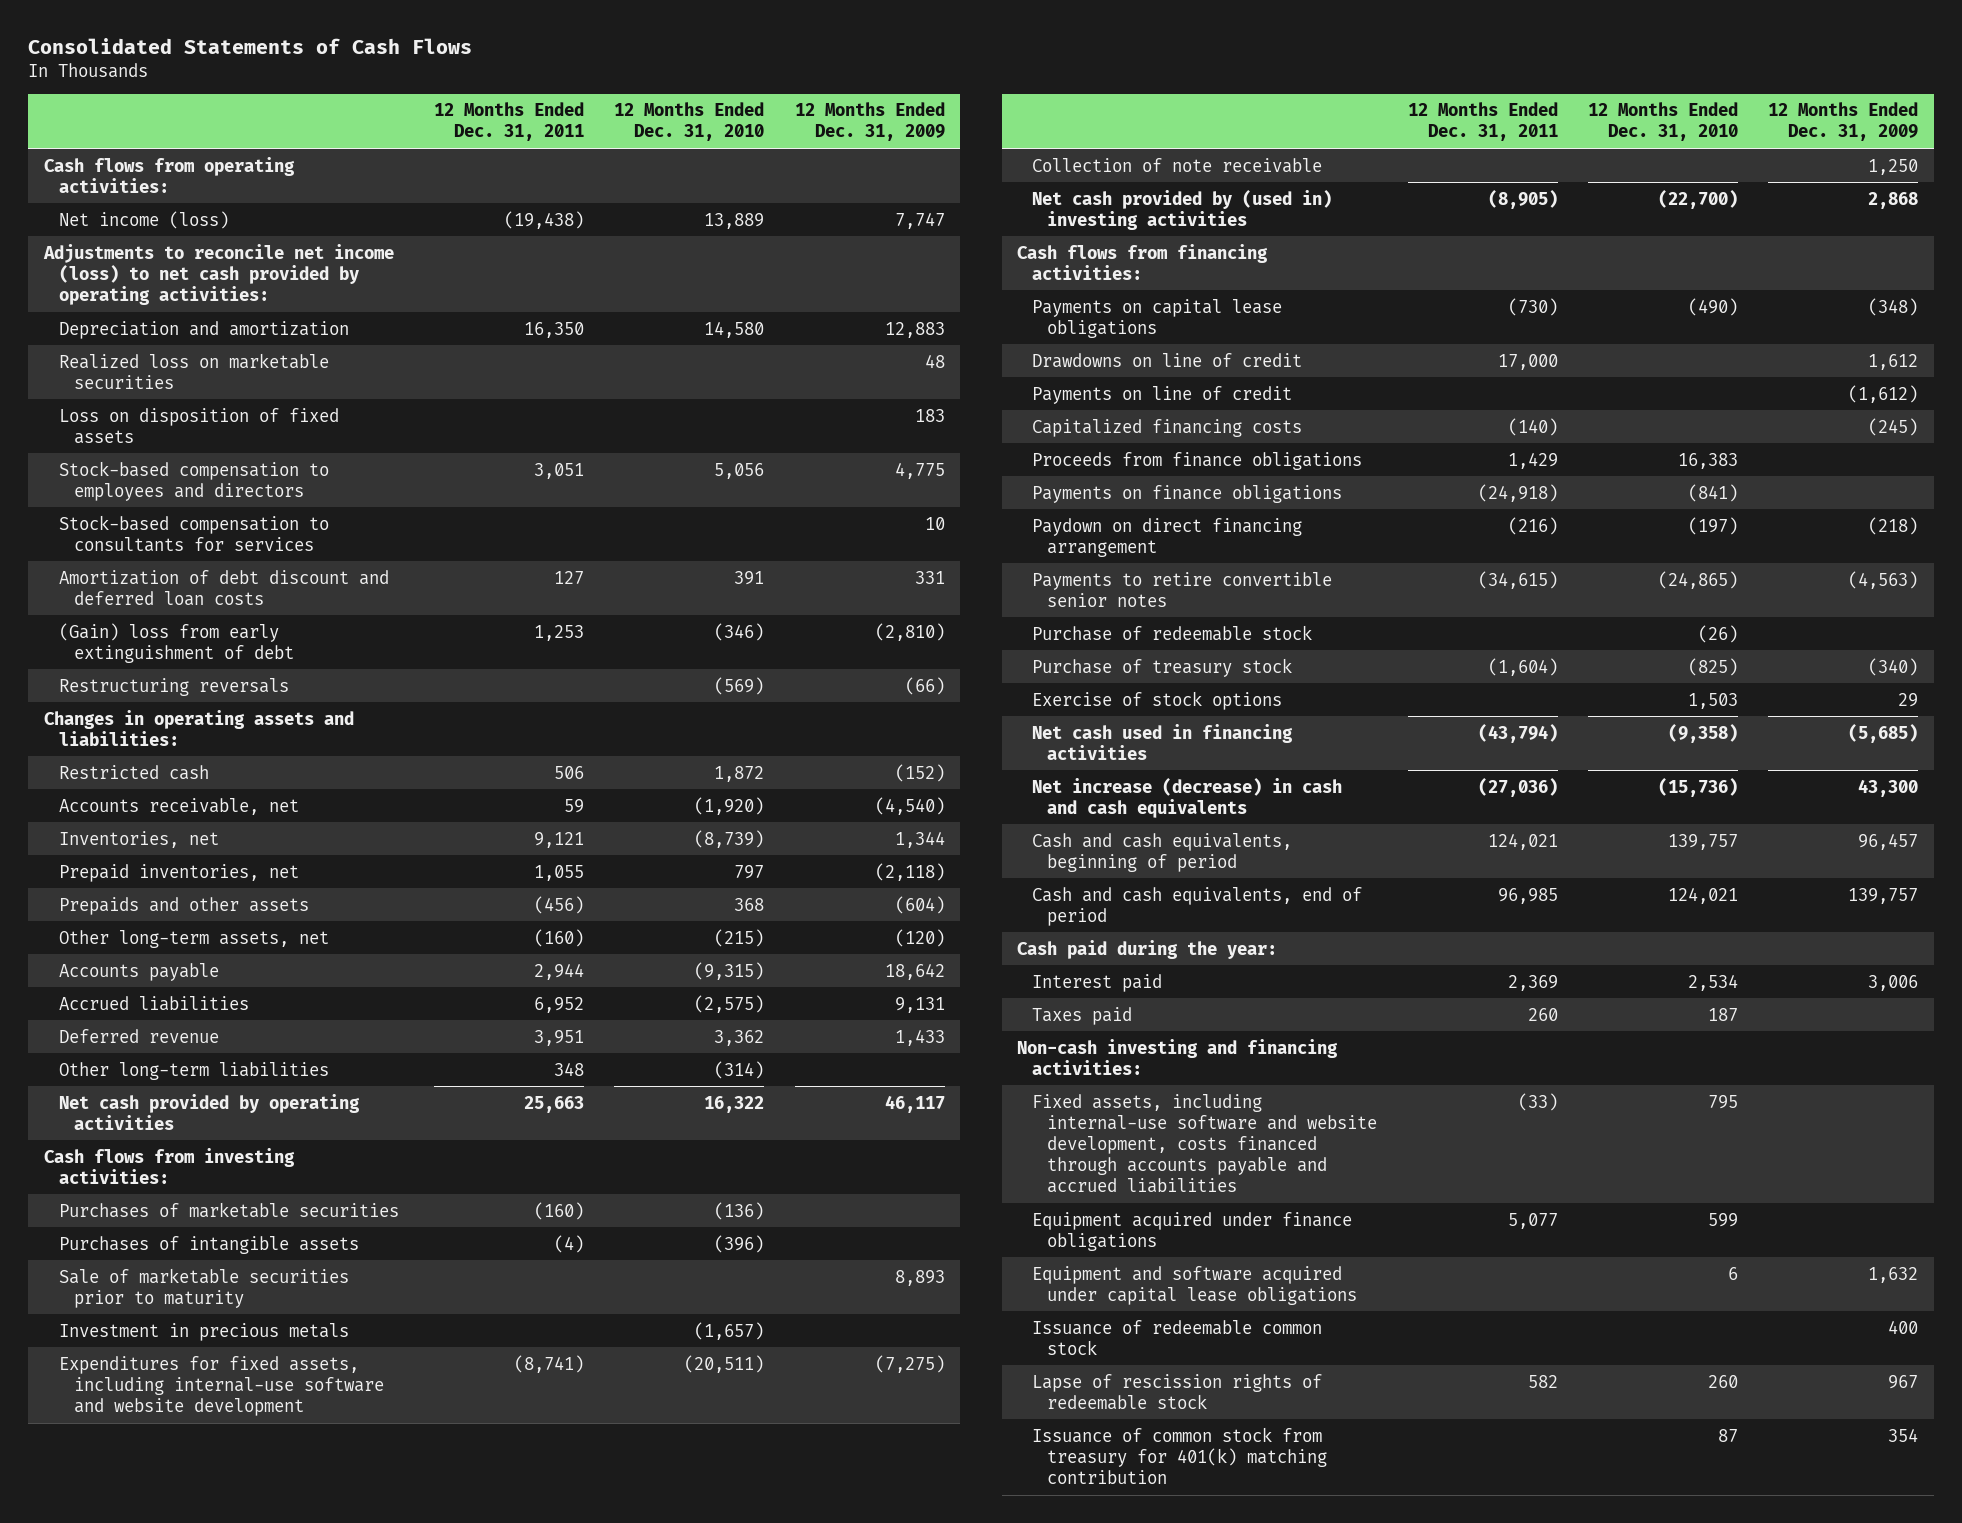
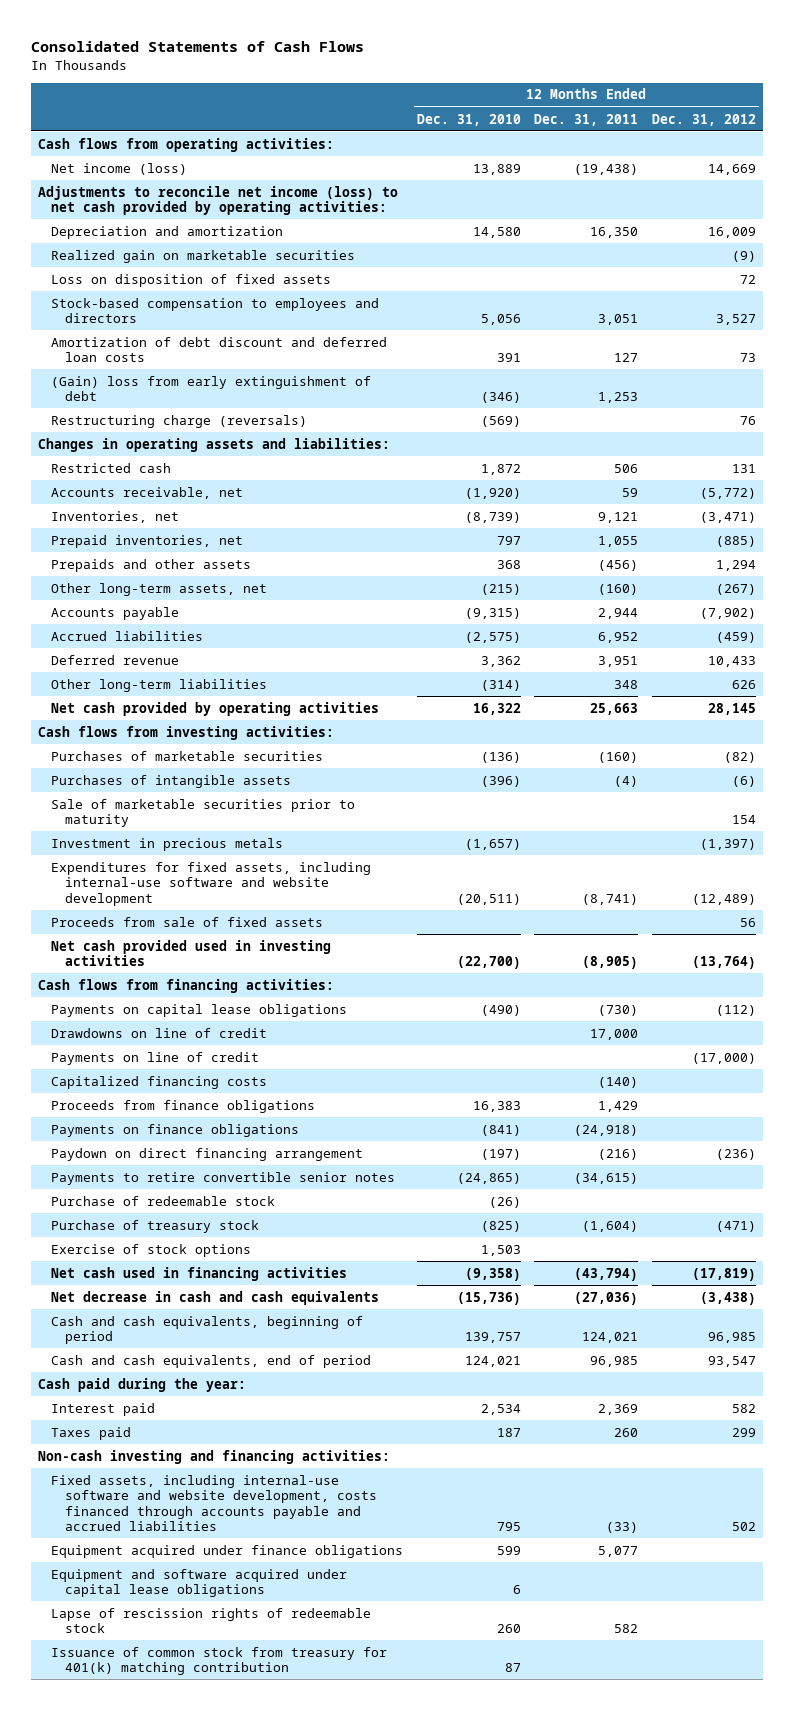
[794,102,945,142] 12 Months Ended Dec. 31, 2009 -> none
none -> [651,113,756,126] Dec. 31, 2012
[58,352,329,389] Realized loss on marketable securities -> [51,249,356,263] Realized gain on marketable securities
[58,514,329,552] Stock-based compensation to consultants for services -> none
[58,677,289,696] Restructuring reversals -> [51,414,308,428] Restructuring charge (reversals)
[1032,157,1323,173] Collection of note receivable -> none
none -> [51,916,324,927] Proceeds from sale of fixed assets
[1032,189,1333,230] Net cash provided by (used in) investing activities -> [51,939,332,967] Net cash provided used in investing activities
[1032,777,1343,818] Net increase (decrease) in cash and cash equivalents -> [51,1290,380,1305] Net decrease in cash and cash equivalents
[1032,1319,1323,1355] Issuance of redeemable common stock -> none

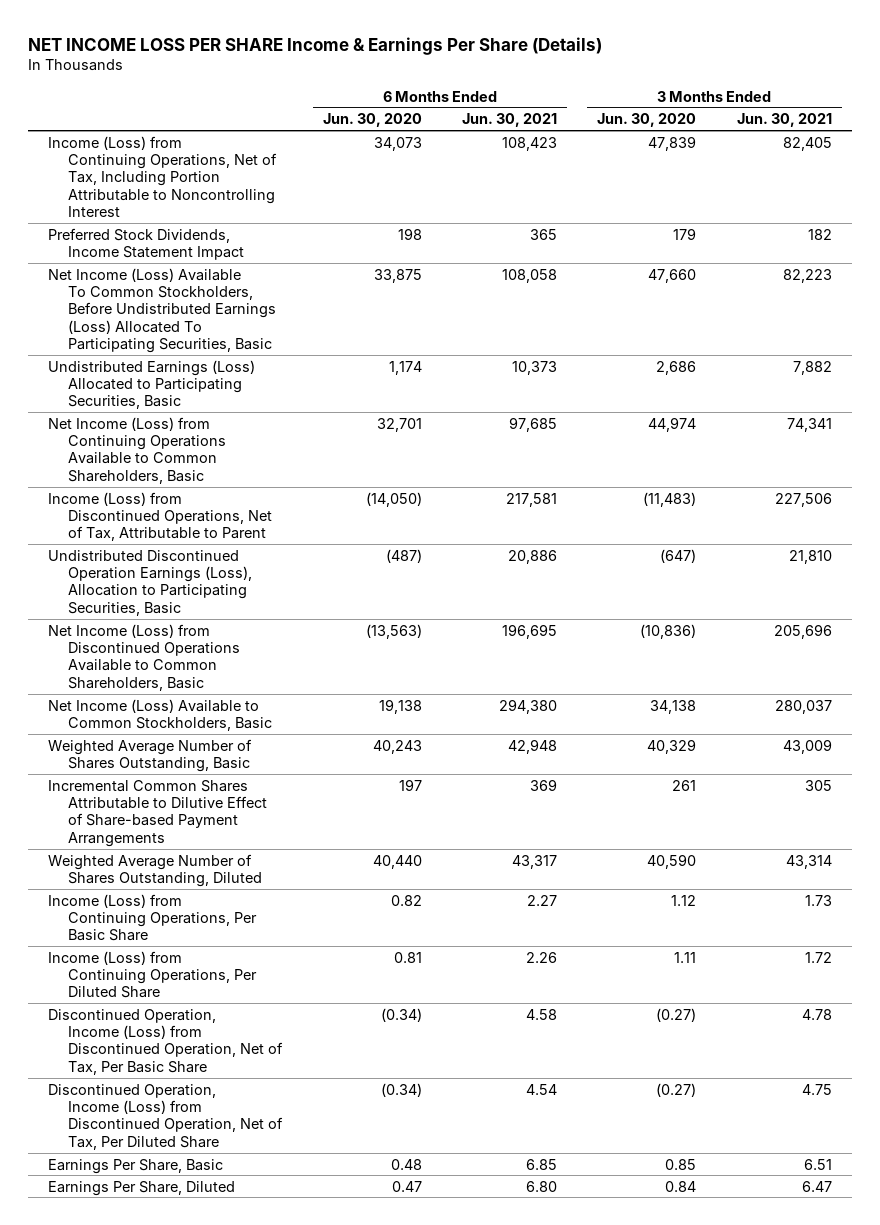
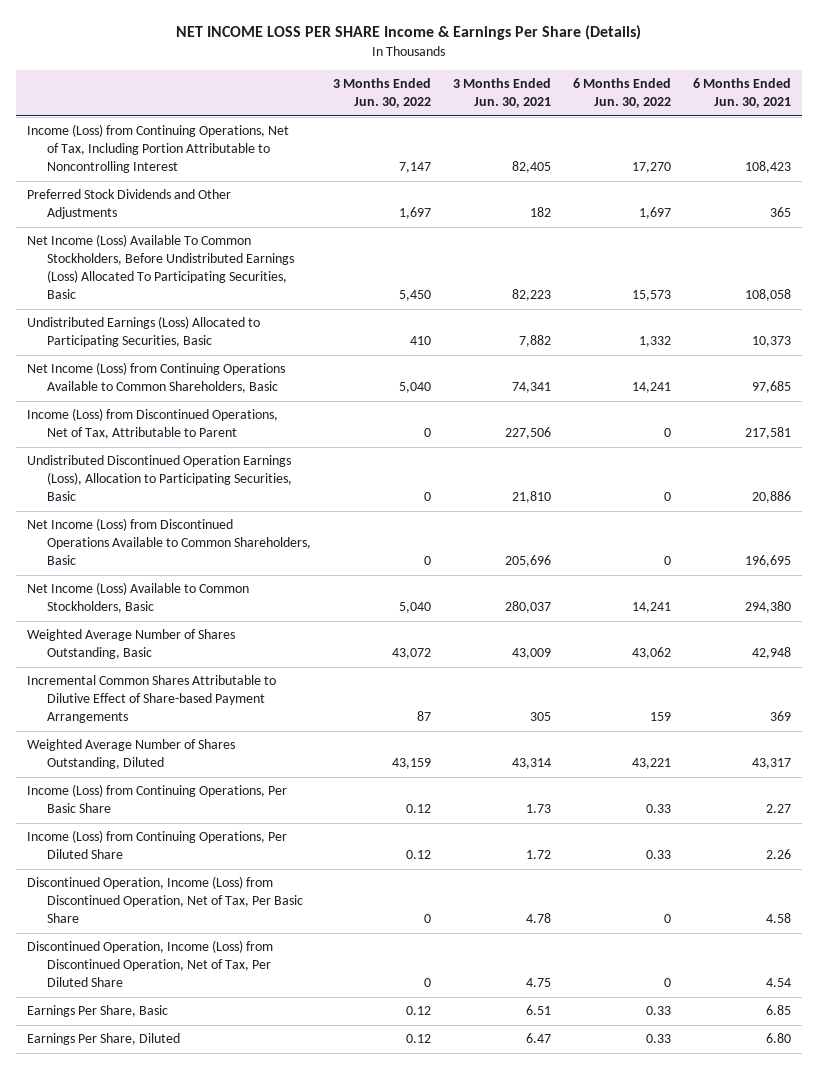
[322,113,422,128] Jun. 30, 2020 -> none
[597,113,697,128] Jun. 30, 2020 -> none
none -> [332,78,431,109] 3 Months Ended Jun. 30, 2022
none -> [573,78,672,109] 6 Months Ended Jun. 30, 2022
[47,227,245,261] Preferred Stock Dividends, Income Statement Impact -> [26,189,231,220] Preferred Stock Dividends and Other Adjustments

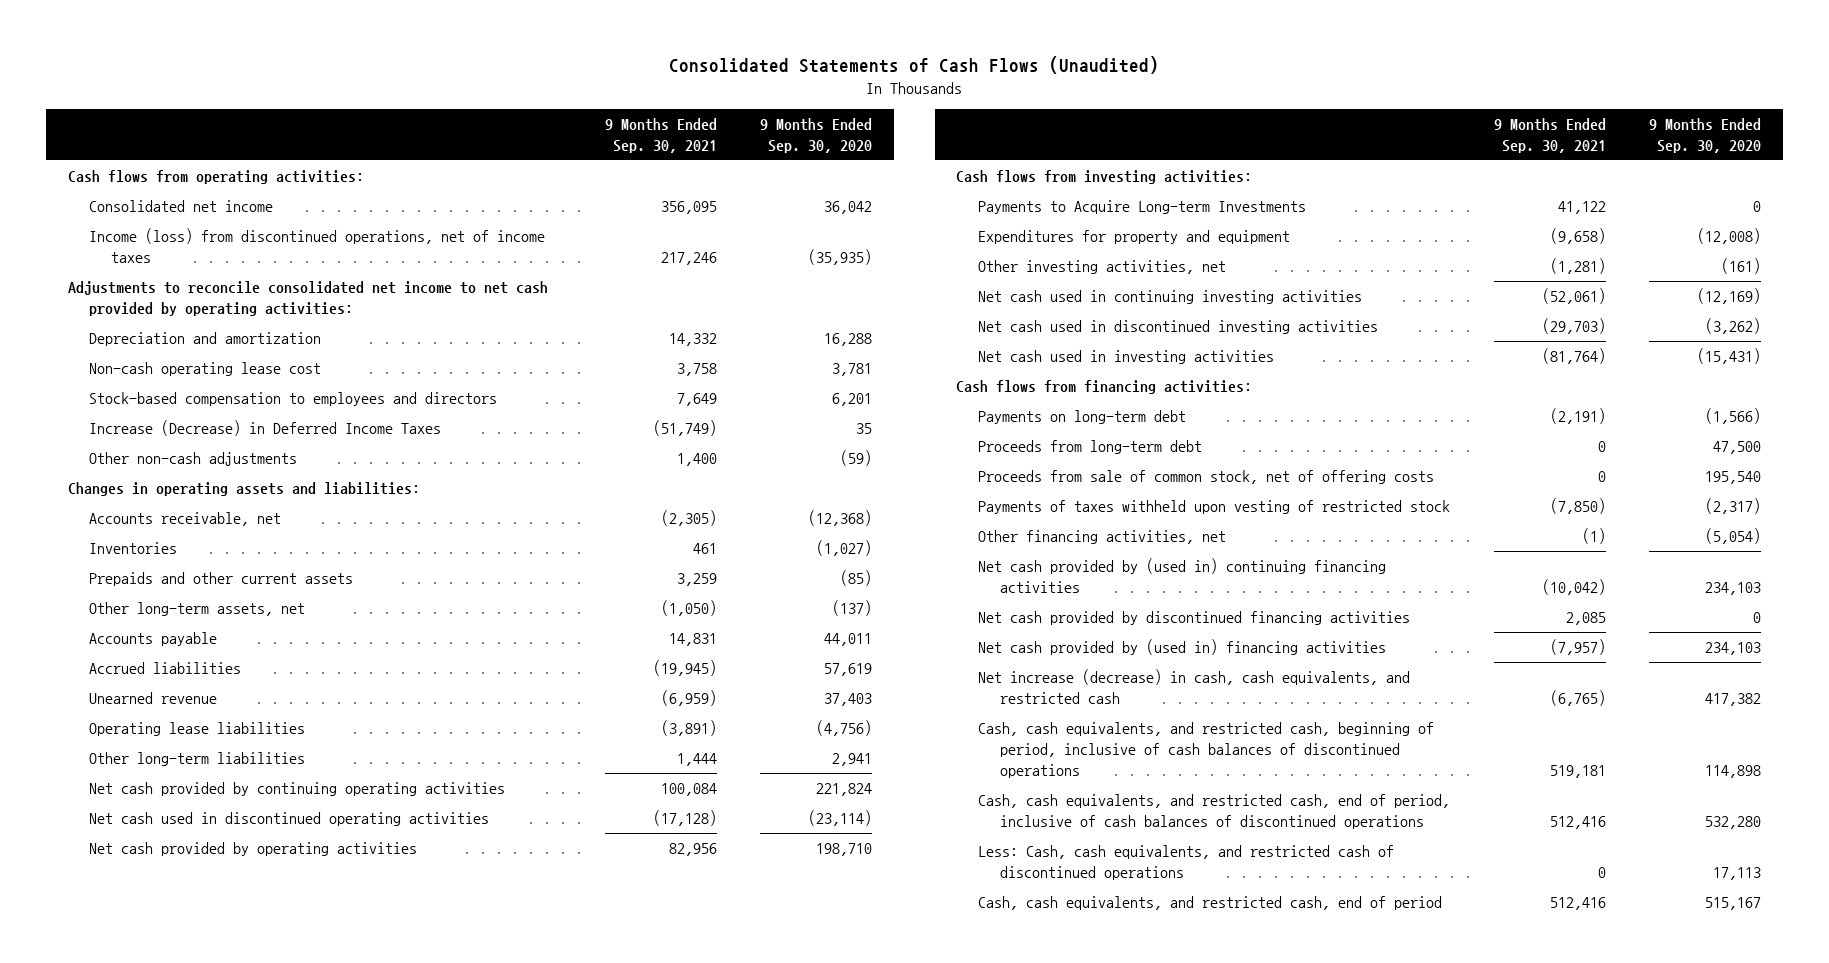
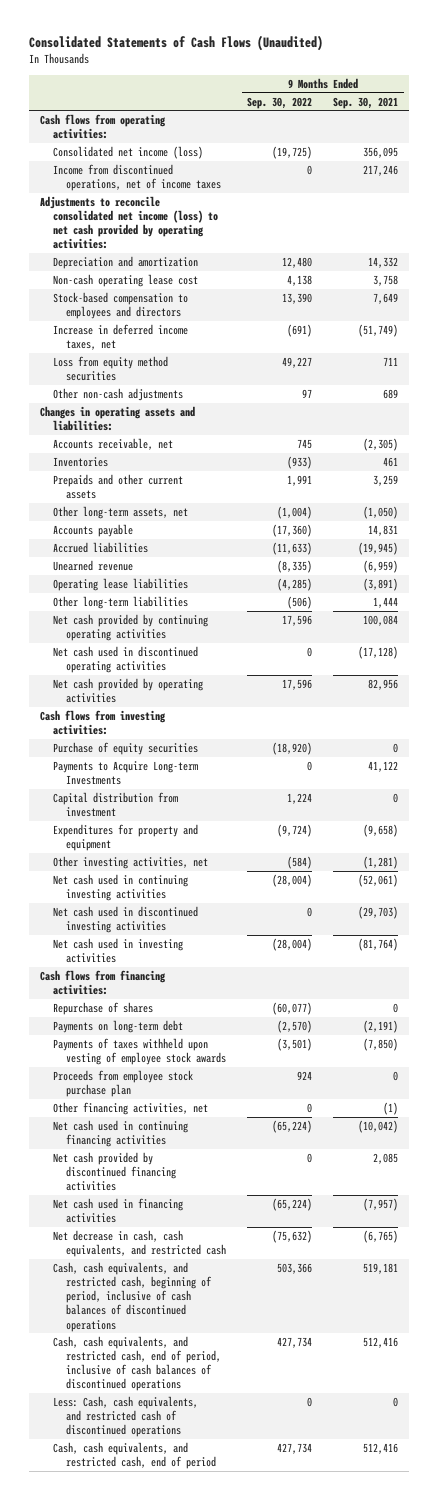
[760,118,873,154] 9 Months Ended Sep. 30, 2020 -> none
none -> [247,96,313,109] Sep. 30, 2022
[89,200,274,213] Consolidated net income -> [52,145,203,159] Consolidated net income (loss)
[89,228,546,264] Income (loss) from discontinued operations, net of income taxes -> [52,163,222,192] Income from discontinued operations, net of income taxes
[67,281,548,317] Adjustments to reconcile consolidated net income to net cash provided by operating activities: -> [39,195,218,250] Adjustments to reconcile consolidated net income (loss) to net cash provided by operating activities:
[89,420,442,437] Increase (Decrease) in Deferred Income Taxes -> [52,323,188,351] Increase in deferred income taxes, net
none -> [52,355,168,382] Loss from equity method securities
[676,453,717,467] 1,400 -> [383,388,399,399] 689
none -> [52,741,198,755] Purchase of equity securities
none -> [52,791,178,818] Capital distribution from investment
none -> [52,1001,153,1015] Repurchase of shares
[978,440,1203,455] Proceeds from long-term debt -> none
[978,470,1435,485] Proceeds from sale of common stock, net of offering costs -> none
[978,500,1451,515] Payments of taxes withheld upon vesting of restricted stock -> [52,1037,227,1066] Payments of taxes withheld upon vesting of employee stock awards
none -> [52,1069,193,1098] Proceeds from employee stock purchase plan
[978,558,1387,594] Net cash provided by (used in) continuing financing activities -> [52,1119,188,1148] Net cash used in continuing financing activities
[978,639,1387,656] Net cash provided by (used in) financing activities -> [52,1197,183,1224] Net cash used in financing activities
[978,669,1411,705] Net increase (decrease) in cash, cash equivalents, and restricted cash -> [52,1229,227,1258] Net decrease in cash, cash equivalents, and restricted cash

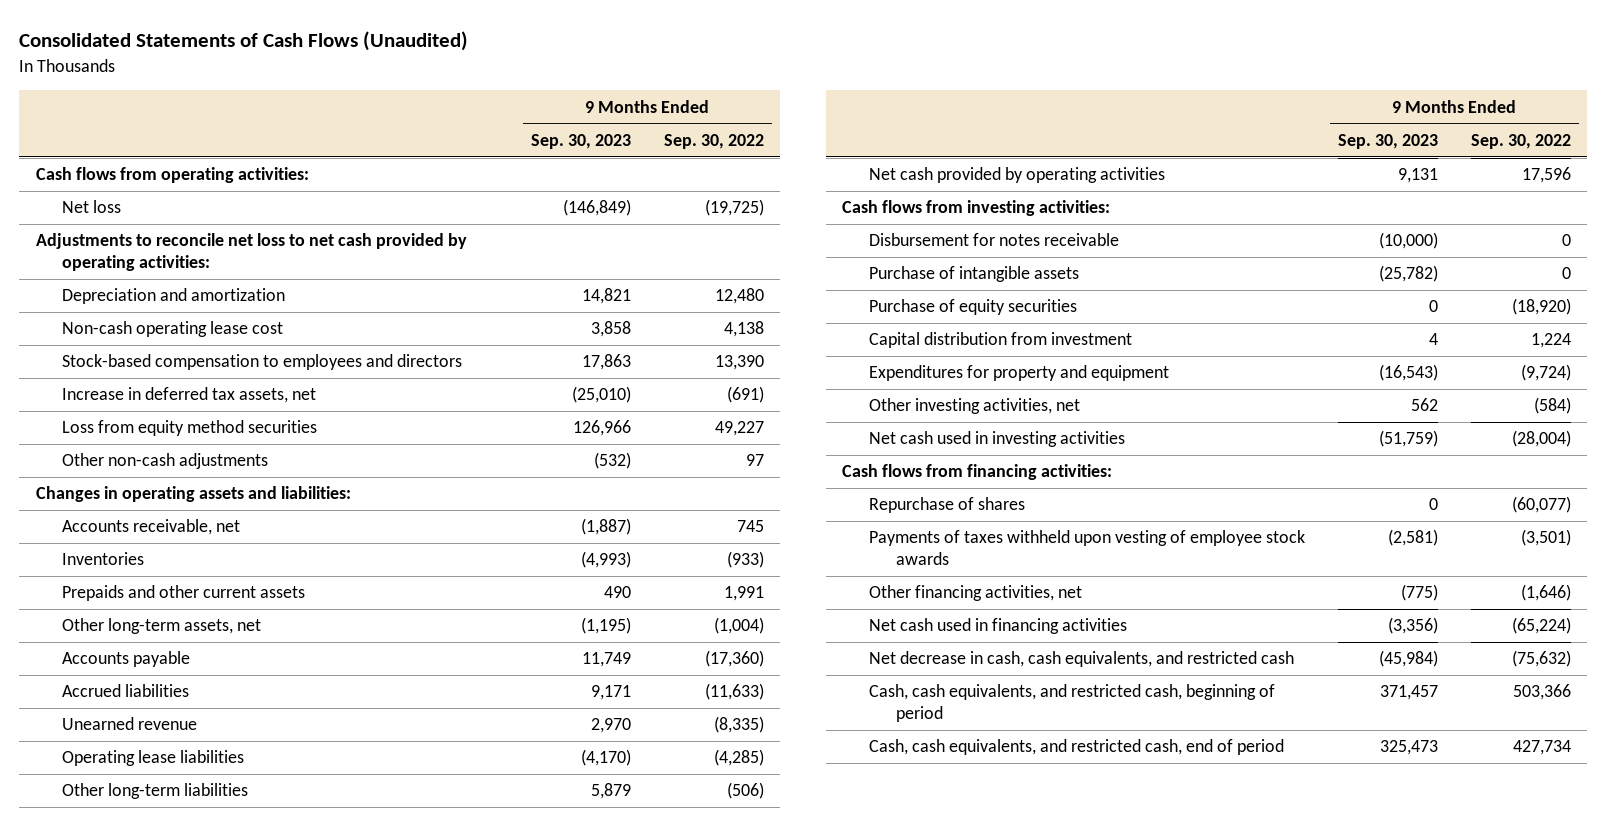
[333,96,399,109] Sep. 30, 2021 -> none
none -> [531,133,632,149] Sep. 30, 2023
[52,163,222,192] Income from discontinued operations, net of income taxes -> none
[52,145,203,159] Consolidated net income (loss) -> [62,200,122,214] Net loss
[39,195,218,250] Adjustments to reconcile consolidated net income (loss) to net cash provided by operating activities: -> [35,233,467,272] Adjustments to reconcile net loss to net cash provided by operating activities:
[52,323,188,351] Increase in deferred income taxes, net -> [62,387,317,404] Increase in deferred tax assets, net
[52,613,208,642] Net cash provided by continuing operating activities -> none
[52,645,198,674] Net cash used in discontinued operating activities -> none
none -> [869,233,1120,247] Disbursement for notes receivable
none -> [869,266,1080,283] Purchase of intangible assets
[52,760,198,786] Payments to Acquire Long-term Investments -> none
[52,873,188,902] Net cash used in continuing investing activities -> none
[52,905,198,934] Net cash used in discontinued investing activities -> none
[52,1019,183,1033] Payments on long-term debt -> none
[52,1069,193,1098] Proceeds from employee stock purchase plan -> none
[52,1119,188,1148] Net cash used in continuing financing activities -> none
[52,1151,177,1192] Net cash provided by discontinued financing activities -> none
[307,1102,313,1113] 0 -> [1520,584,1571,602] (1,646)
[52,1335,222,1392] Cash, cash equivalents, and restricted cash, end of period, inclusive of cash balances of discontinued operations -> none
[52,1395,198,1438] Less: Cash, cash equivalents, and restricted cash of discontinued operations -> none
[52,1261,213,1332] Cash, cash equivalents, and restricted cash, beginning of period, inclusive of cash balances of discontinued operations -> [869,684,1276,723] Cash, cash equivalents, and restricted cash, beginning of period

